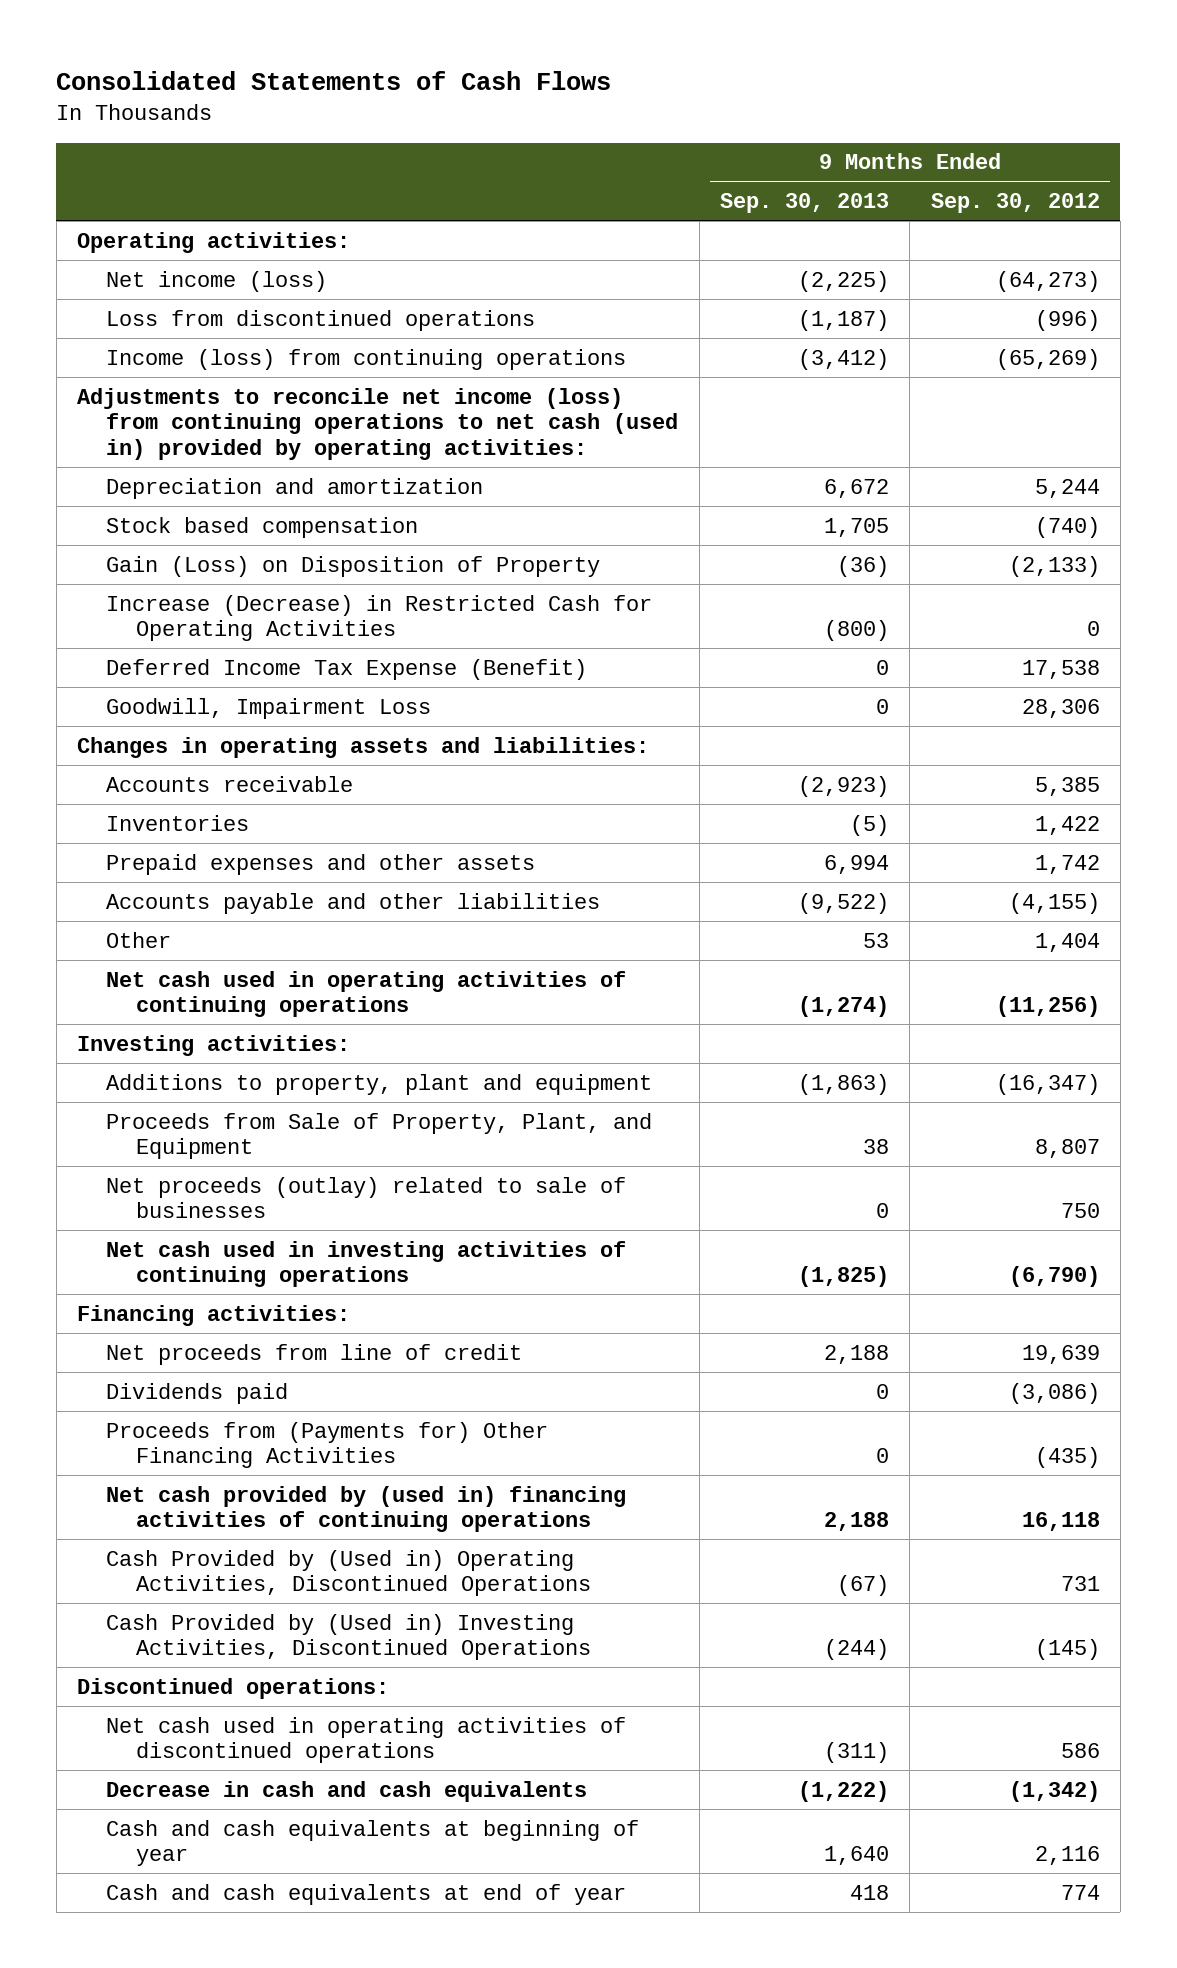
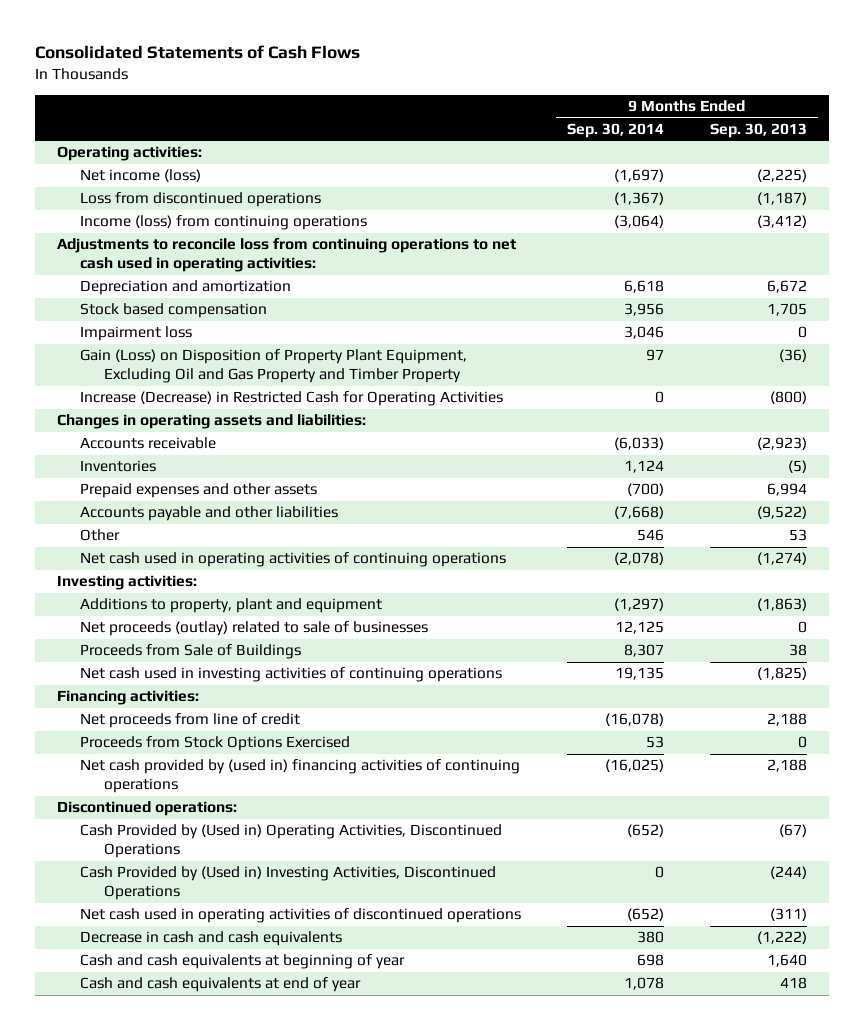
[930,193,1100,214] Sep. 30, 2012 -> none
none -> [566,122,664,138] Sep. 30, 2014
[76,387,679,460] Adjustments to reconcile net income (loss) from continuing operations to net cash (used in) provided by operating activities: -> [57,238,517,273] Adjustments to reconcile loss from continuing operations to net cash used in operating activities:
[106,555,601,577] Gain (Loss) on Disposition of Property -> none
none -> [80,326,193,342] Impairment loss
none -> [80,349,468,384] Gain (Loss) on Disposition of Property Plant Equipment, Excluding Oil and Gas Property and Timber Property
[106,658,588,680] Deferred Income Tax Expense (Benefit) -> none
[106,697,432,719] Goodwill, Impairment Loss -> none
[106,1112,653,1160] Proceeds from Sale of Property, Plant, and Equipment -> none
none -> [80,644,302,660] Proceeds from Sale of Buildings
[106,1382,289,1404] Dividends paid -> none
[106,1421,549,1469] Proceeds from (Payments for) Other Financing Activities -> none
none -> [80,736,351,752] Proceeds from Stock Options Exercised
[76,1677,389,1699] Discontinued operations: -> [57,801,238,817] Discontinued operations:

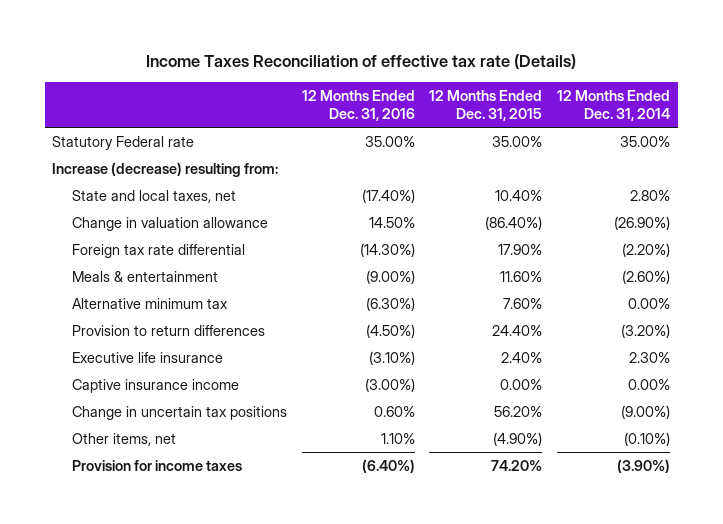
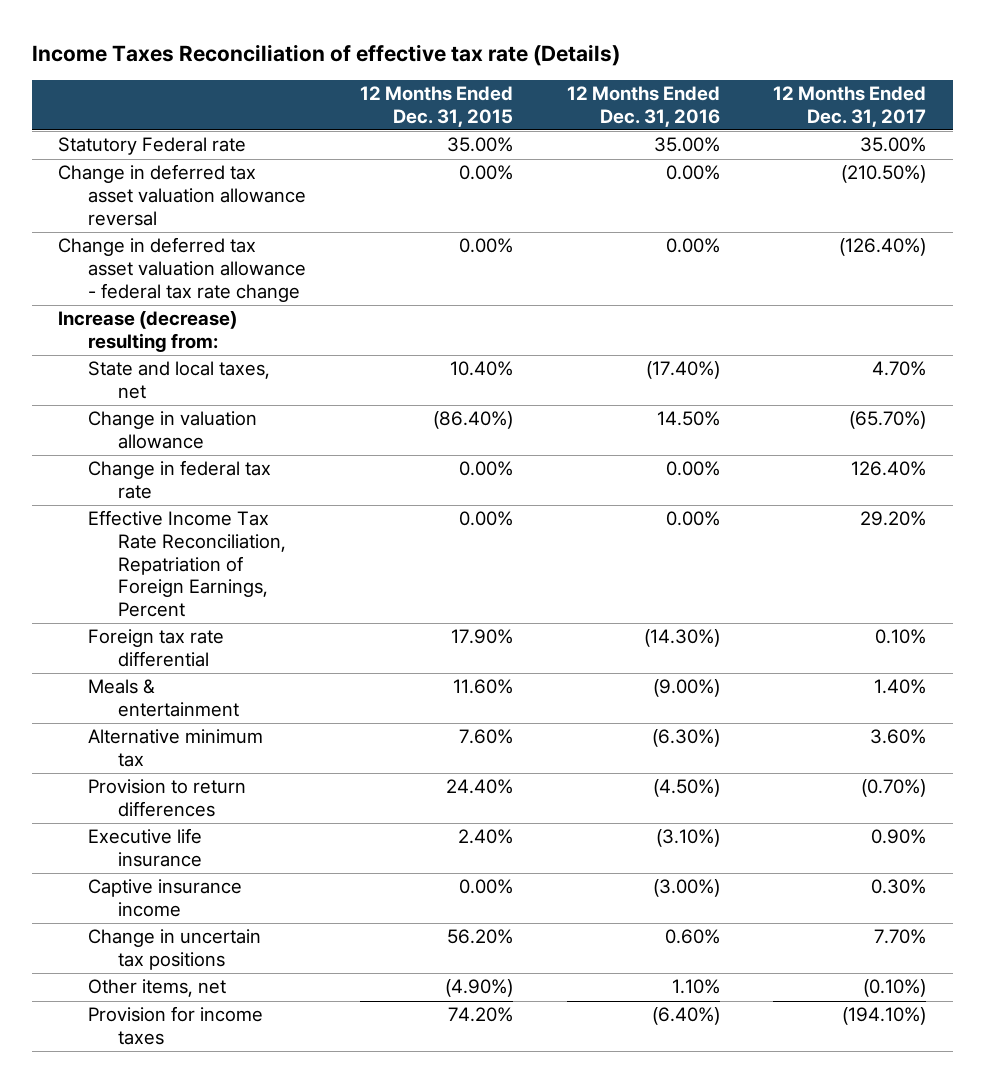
[557,89,671,121] 12 Months Ended Dec. 31, 2014 -> none
none -> [773,86,927,127] 12 Months Ended Dec. 31, 2017
none -> [58,164,307,226] Change in deferred tax asset valuation allowance reversal
none -> [58,237,307,302] Change in deferred tax asset valuation allowance - federal tax rate change
none -> [88,460,272,499] Change in federal tax rate
none -> [88,510,286,617] Effective Income Tax Rate Reconciliation, Repatriation of Foreign Earnings, Percent

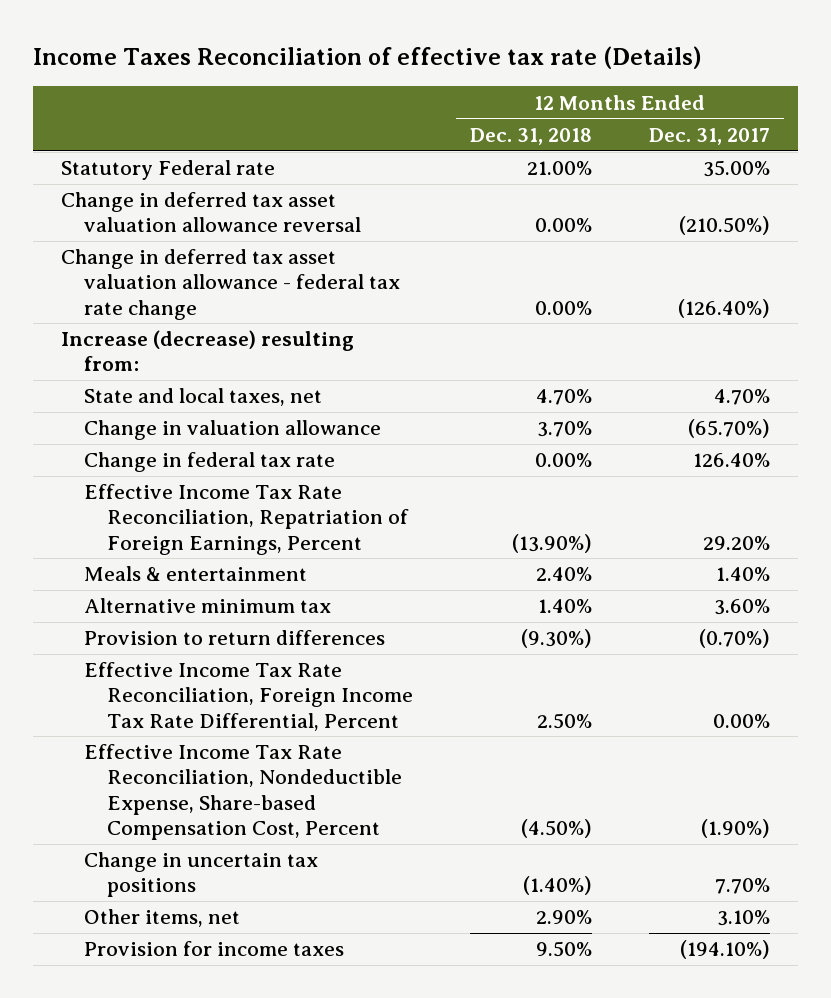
[359,86,513,127] 12 Months Ended Dec. 31, 2015 -> none
[566,86,720,127] 12 Months Ended Dec. 31, 2016 -> none
none -> [469,127,592,145] Dec. 31, 2018
[88,629,225,667] Foreign tax rate differential -> none
[88,828,203,867] Executive life insurance -> none
[88,879,243,917] Captive insurance income -> none
none -> [84,662,414,731] Effective Income Tax Rate Reconciliation, Foreign Income Tax Rate Differential, Percent
none -> [84,744,403,840] Effective Income Tax Rate Reconciliation, Nondeductible Expense, Share-based Compensation Cost, Percent
[863,979,927,998] (0.10%) -> [716,910,770,927] 3.10%

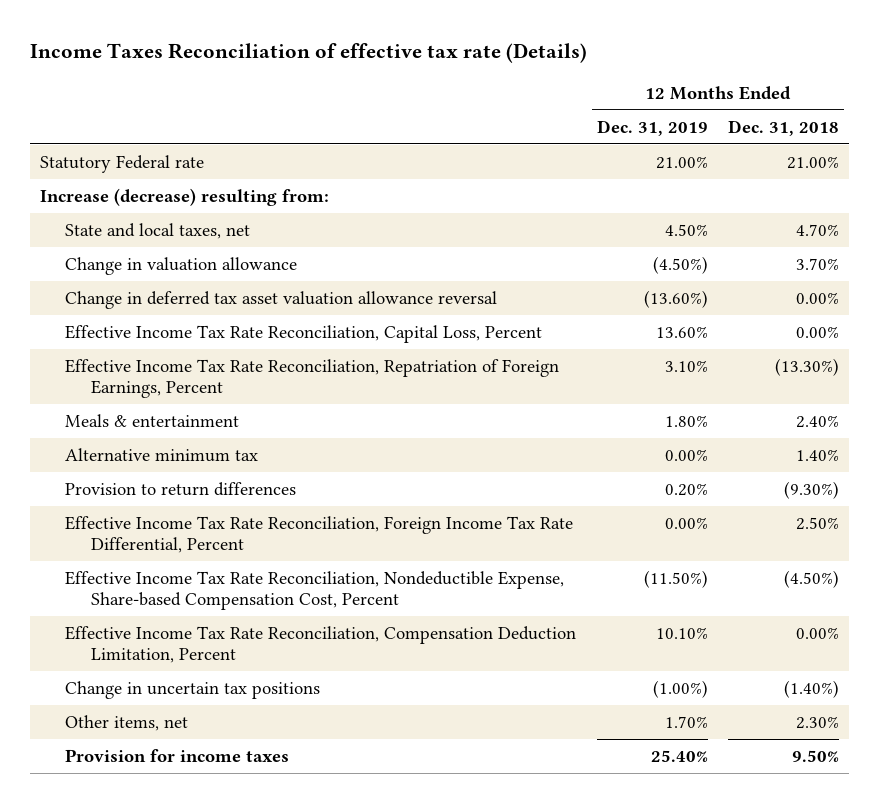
[648,127,770,145] Dec. 31, 2017 -> none
none -> [596,119,708,136] Dec. 31, 2019
[61,249,401,320] Change in deferred tax asset valuation allowance - federal tax rate change -> none
[84,452,336,473] Change in federal tax rate -> none
[61,192,362,233] Change in deferred tax asset valuation allowance reversal -> [65,290,498,309] Change in deferred tax asset valuation allowance reversal
none -> [65,324,543,343] Effective Income Tax Rate Reconciliation, Capital Loss, Percent
[511,533,592,553] (13.90%) -> [775,357,840,376] (13.30%)
none -> [65,625,577,663] Effective Income Tax Rate Reconciliation, Compensation Deduction Limitation, Percent
[535,910,592,925] 2.90% -> [796,715,840,729] 2.30%

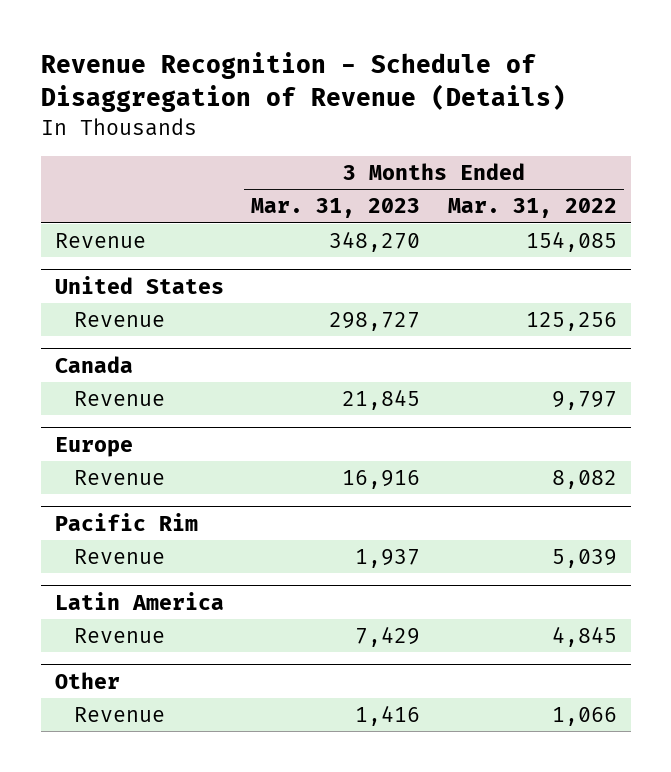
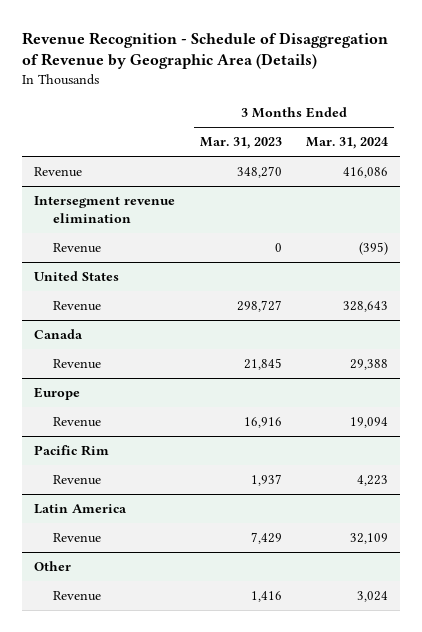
[40,52,566,113] Revenue Recognition - Schedule of Disaggregation of Revenue (Details) -> [22,31,389,70] Revenue Recognition - Schedule of Disaggregation of Revenue by Geographic Area (Details)
[447,198,617,219] Mar. 31, 2022 -> none
none -> [306,137,389,150] Mar. 31, 2024
none -> [34,196,176,224] Intersegment revenue elimination
none -> [52,243,101,254] Revenue

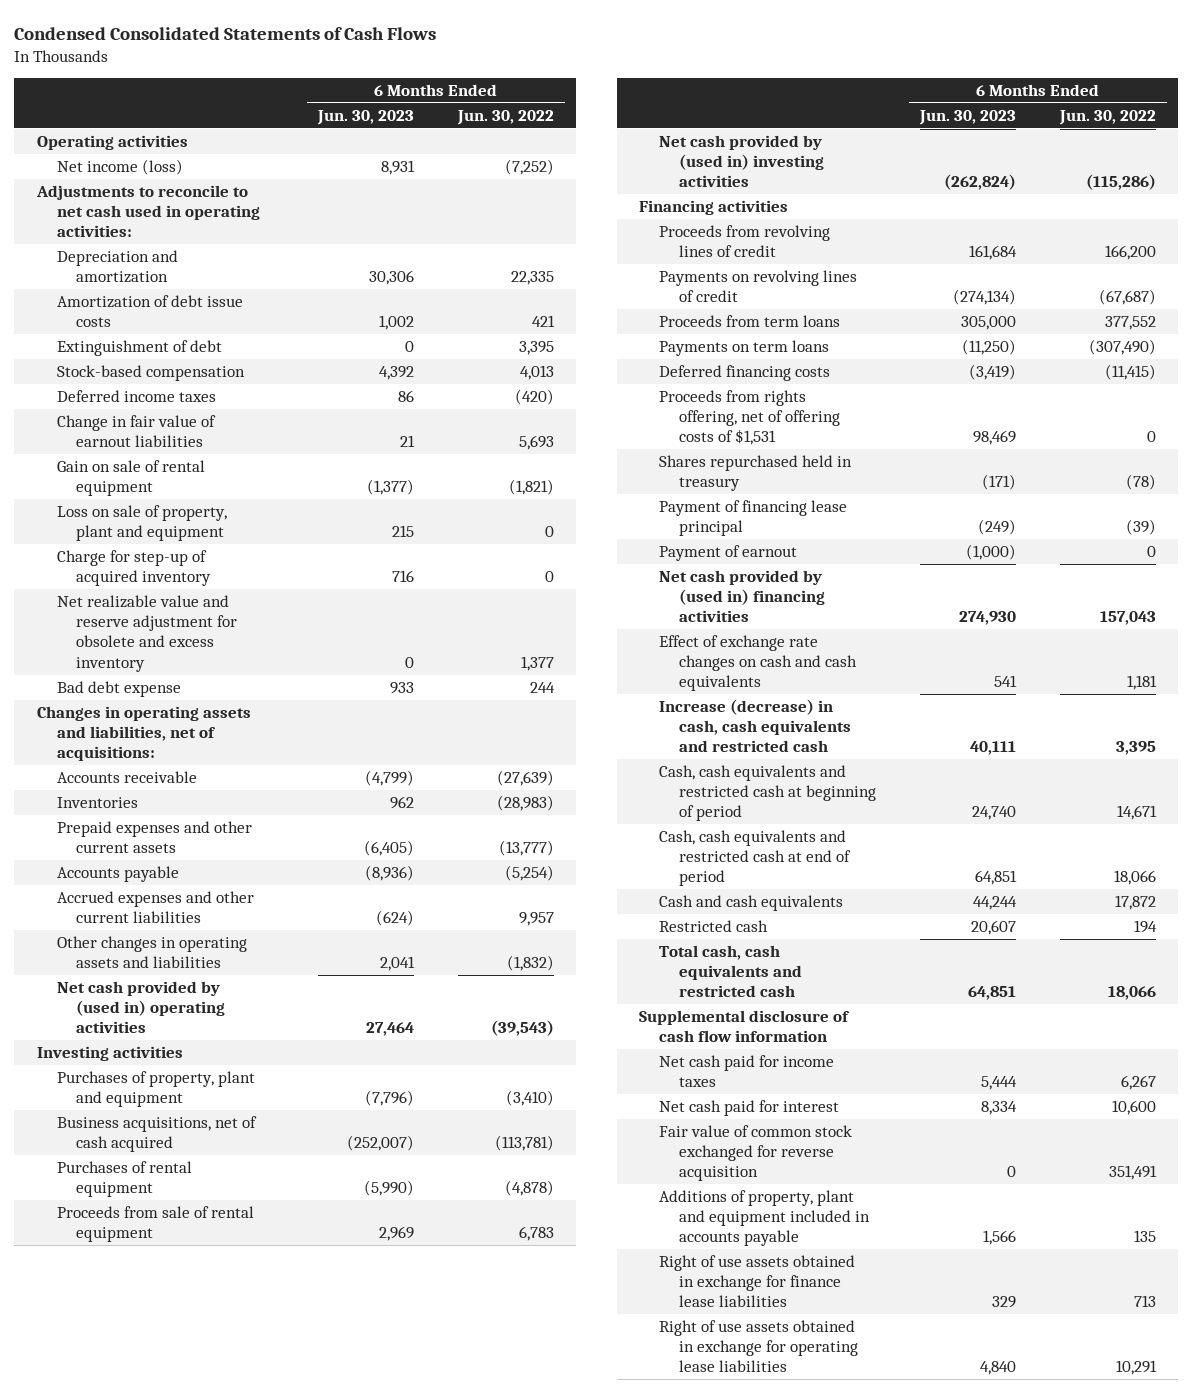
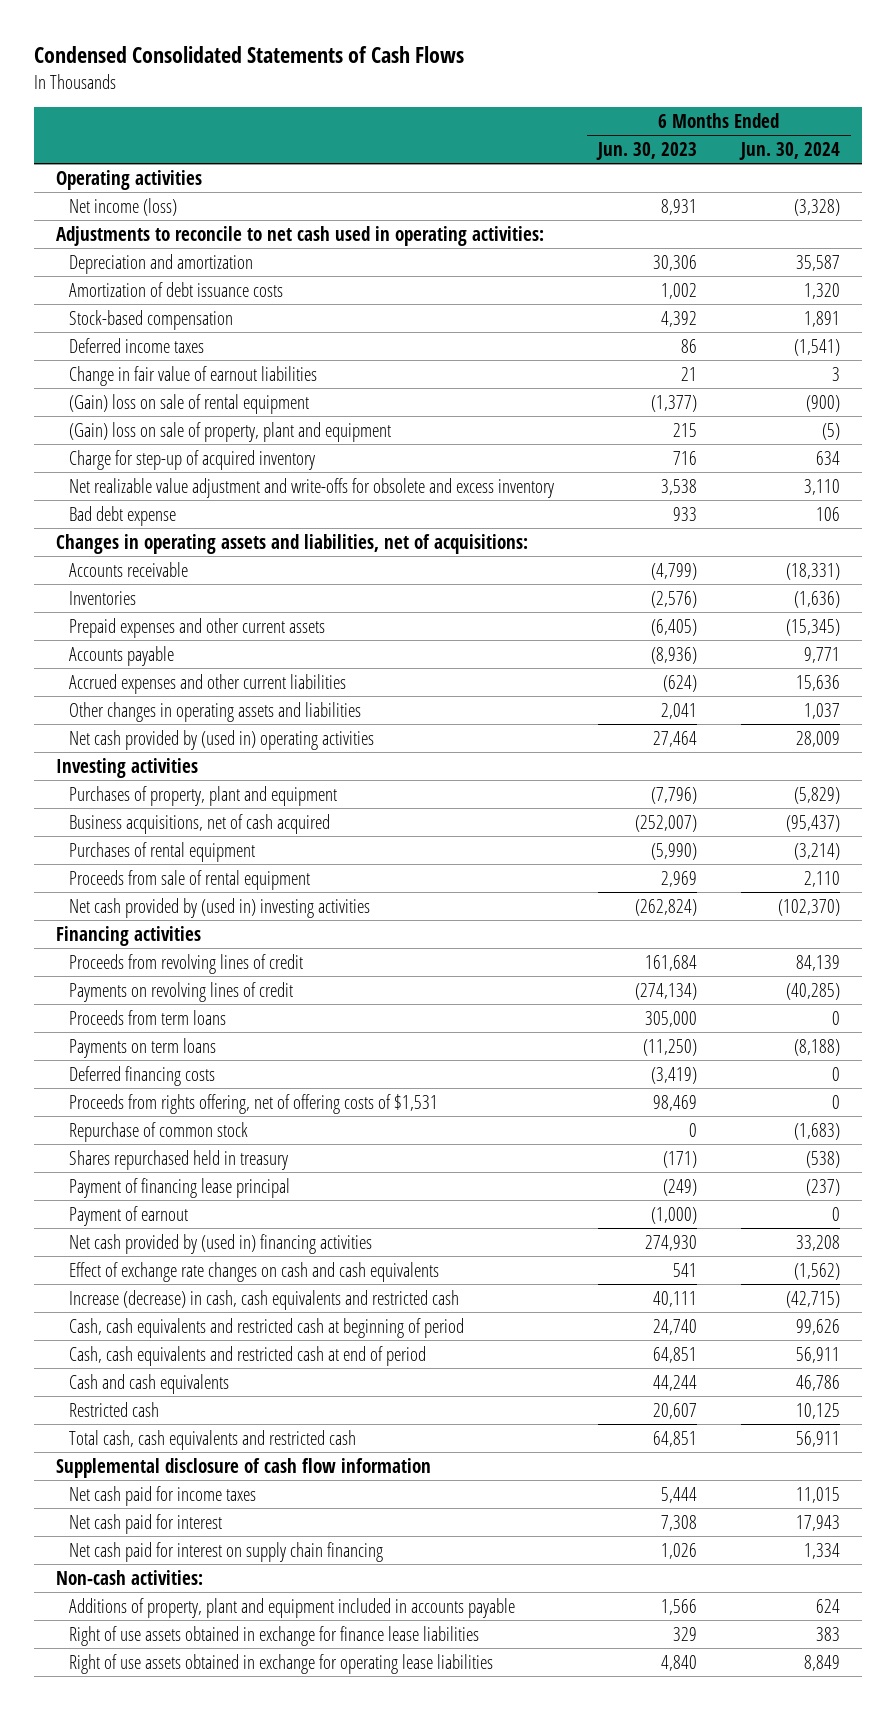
[456,109,554,125] Jun. 30, 2022 -> none
none -> [739,141,841,160] Jun. 30, 2024
[56,339,222,356] Extinguishment of debt -> none
[56,294,243,328] Amortization of debt issue costs -> [69,281,284,297] Amortization of debt issuance costs
[56,459,205,497] Gain on sale of rental equipment -> [69,393,310,414] (Gain) loss on sale of rental equipment
[56,504,227,542] Loss on sale of property, plant and equipment -> [69,421,392,442] (Gain) loss on sale of property, plant and equipment
[56,594,238,672] Net realizable value and reserve adjustment for obsolete and excess inventory -> [69,477,555,498] Net realizable value adjustment and write-offs for obsolete and excess inventory
[404,656,414,668] 0 -> [661,478,698,495] 3,538
[389,795,414,809] 962 -> [651,590,698,608] (2,576)
none -> [69,1121,249,1142] Repurchase of common stock
[658,1124,852,1182] Fair value of common stock exchanged for reverse acquisition -> none
[981,1100,1018,1115] 8,334 -> [661,1514,698,1531] 7,308
none -> [69,1541,384,1562] Net cash paid for interest on supply chain financing
none -> [56,1569,204,1585] Non-cash activities:

